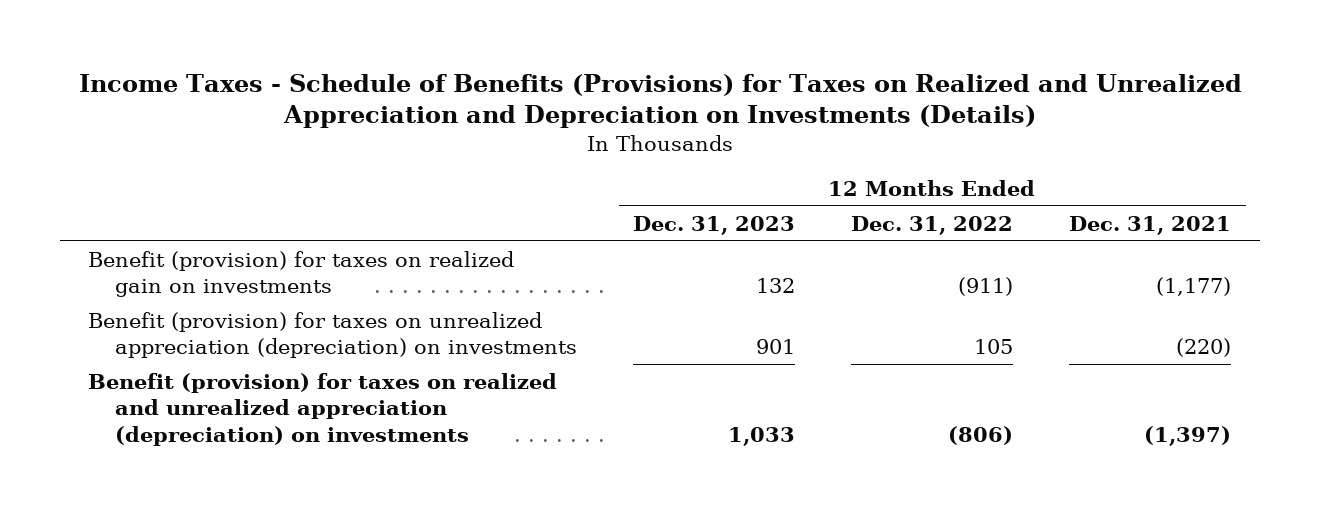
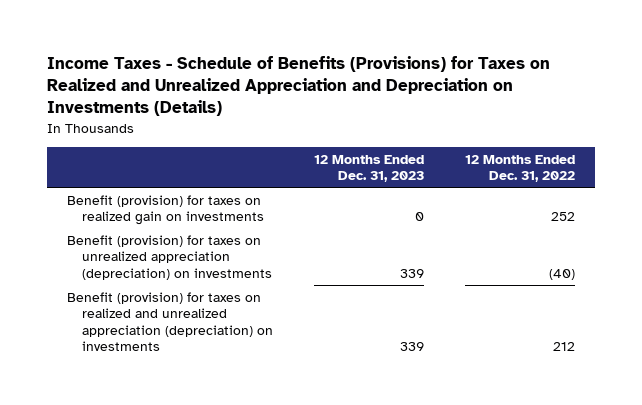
[1069,215,1232,235] Dec. 31, 2021 -> none
[755,278,795,294] 132 -> [414,212,424,222] 0
[958,277,1014,297] (911) -> [550,212,575,222] 252
[755,339,795,355] 901 -> [399,268,424,278] 339
[974,339,1014,355] 105 -> [548,268,575,280] (40)
[727,426,795,446] 1,033 -> [399,342,424,352] 339
[948,425,1014,445] (806) -> [552,342,575,352] 212

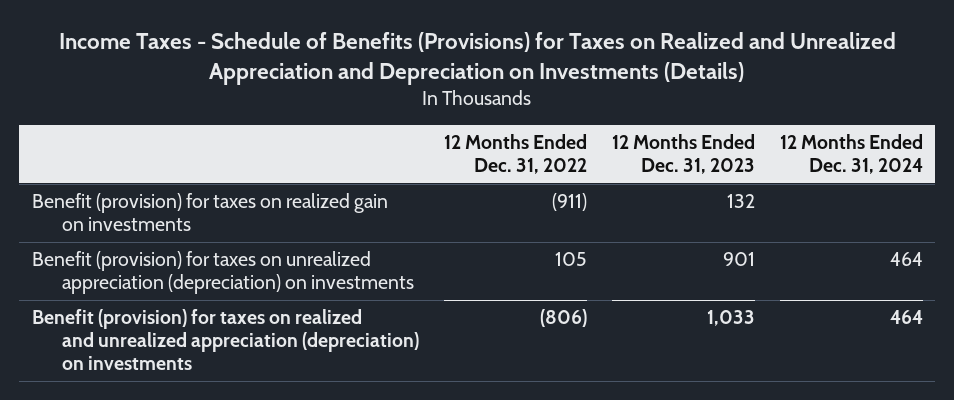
none -> [779,134,923,174] 12 Months Ended Dec. 31, 2024
[414,212,424,222] 0 -> [726,194,755,209] 132
[550,212,575,222] 252 -> [551,193,587,212] (911)
[399,268,424,278] 339 -> [722,252,755,267] 901
[548,268,575,280] (40) -> [554,252,587,267] 105
[399,342,424,352] 339 -> [706,310,755,327] 1,033
[552,342,575,352] 212 -> [539,309,587,328] (806)

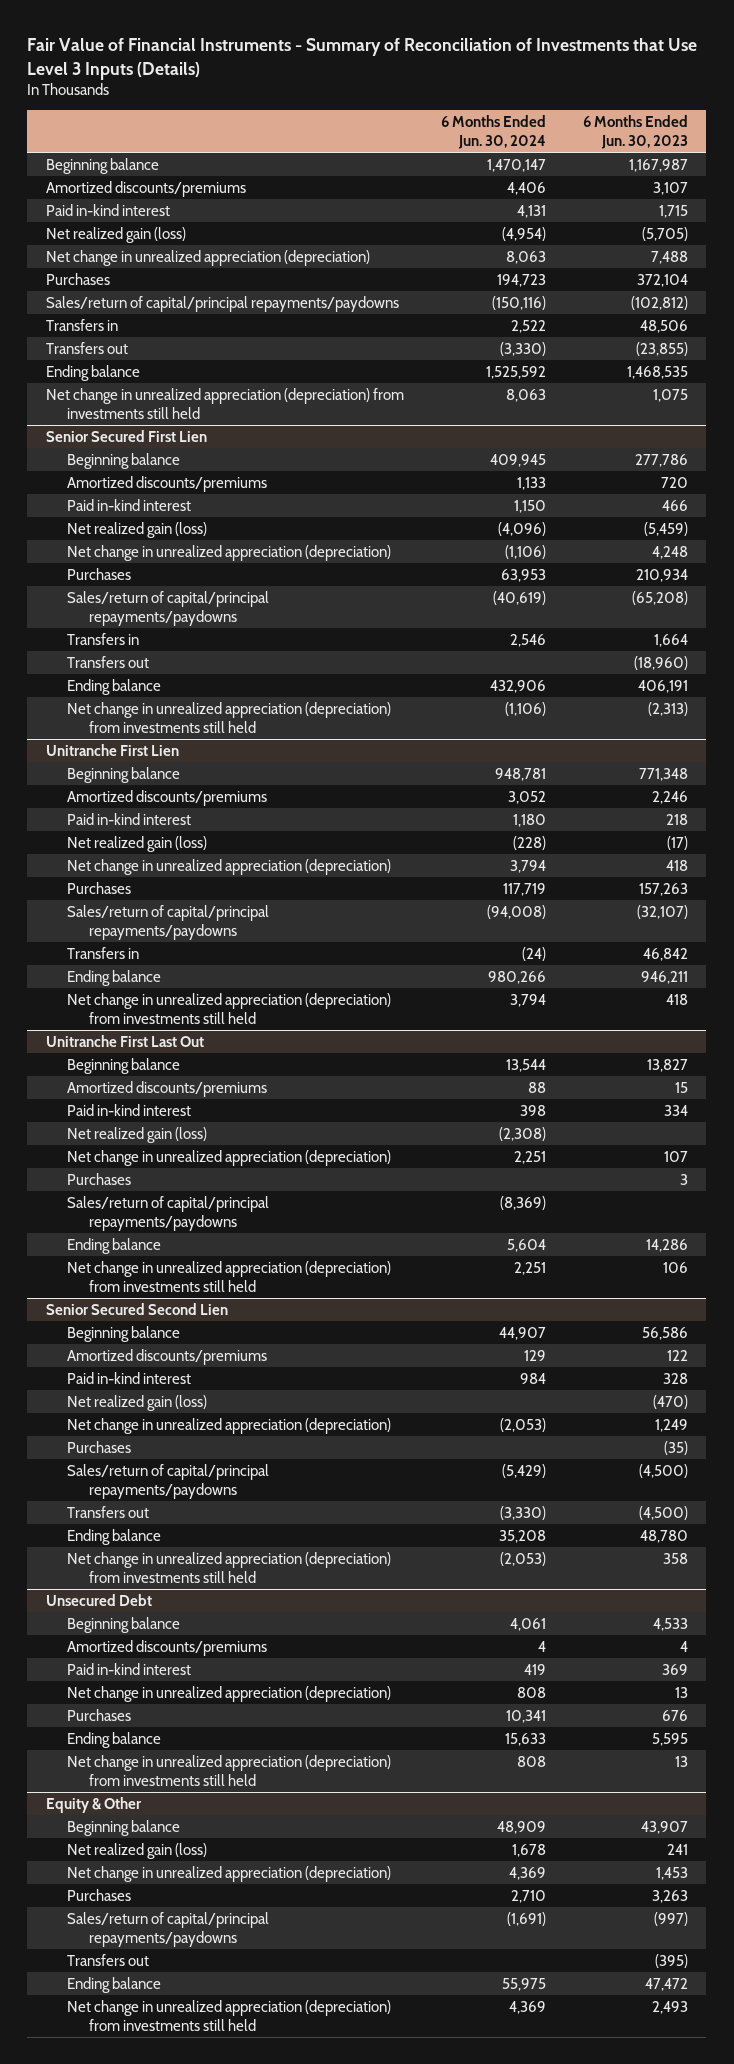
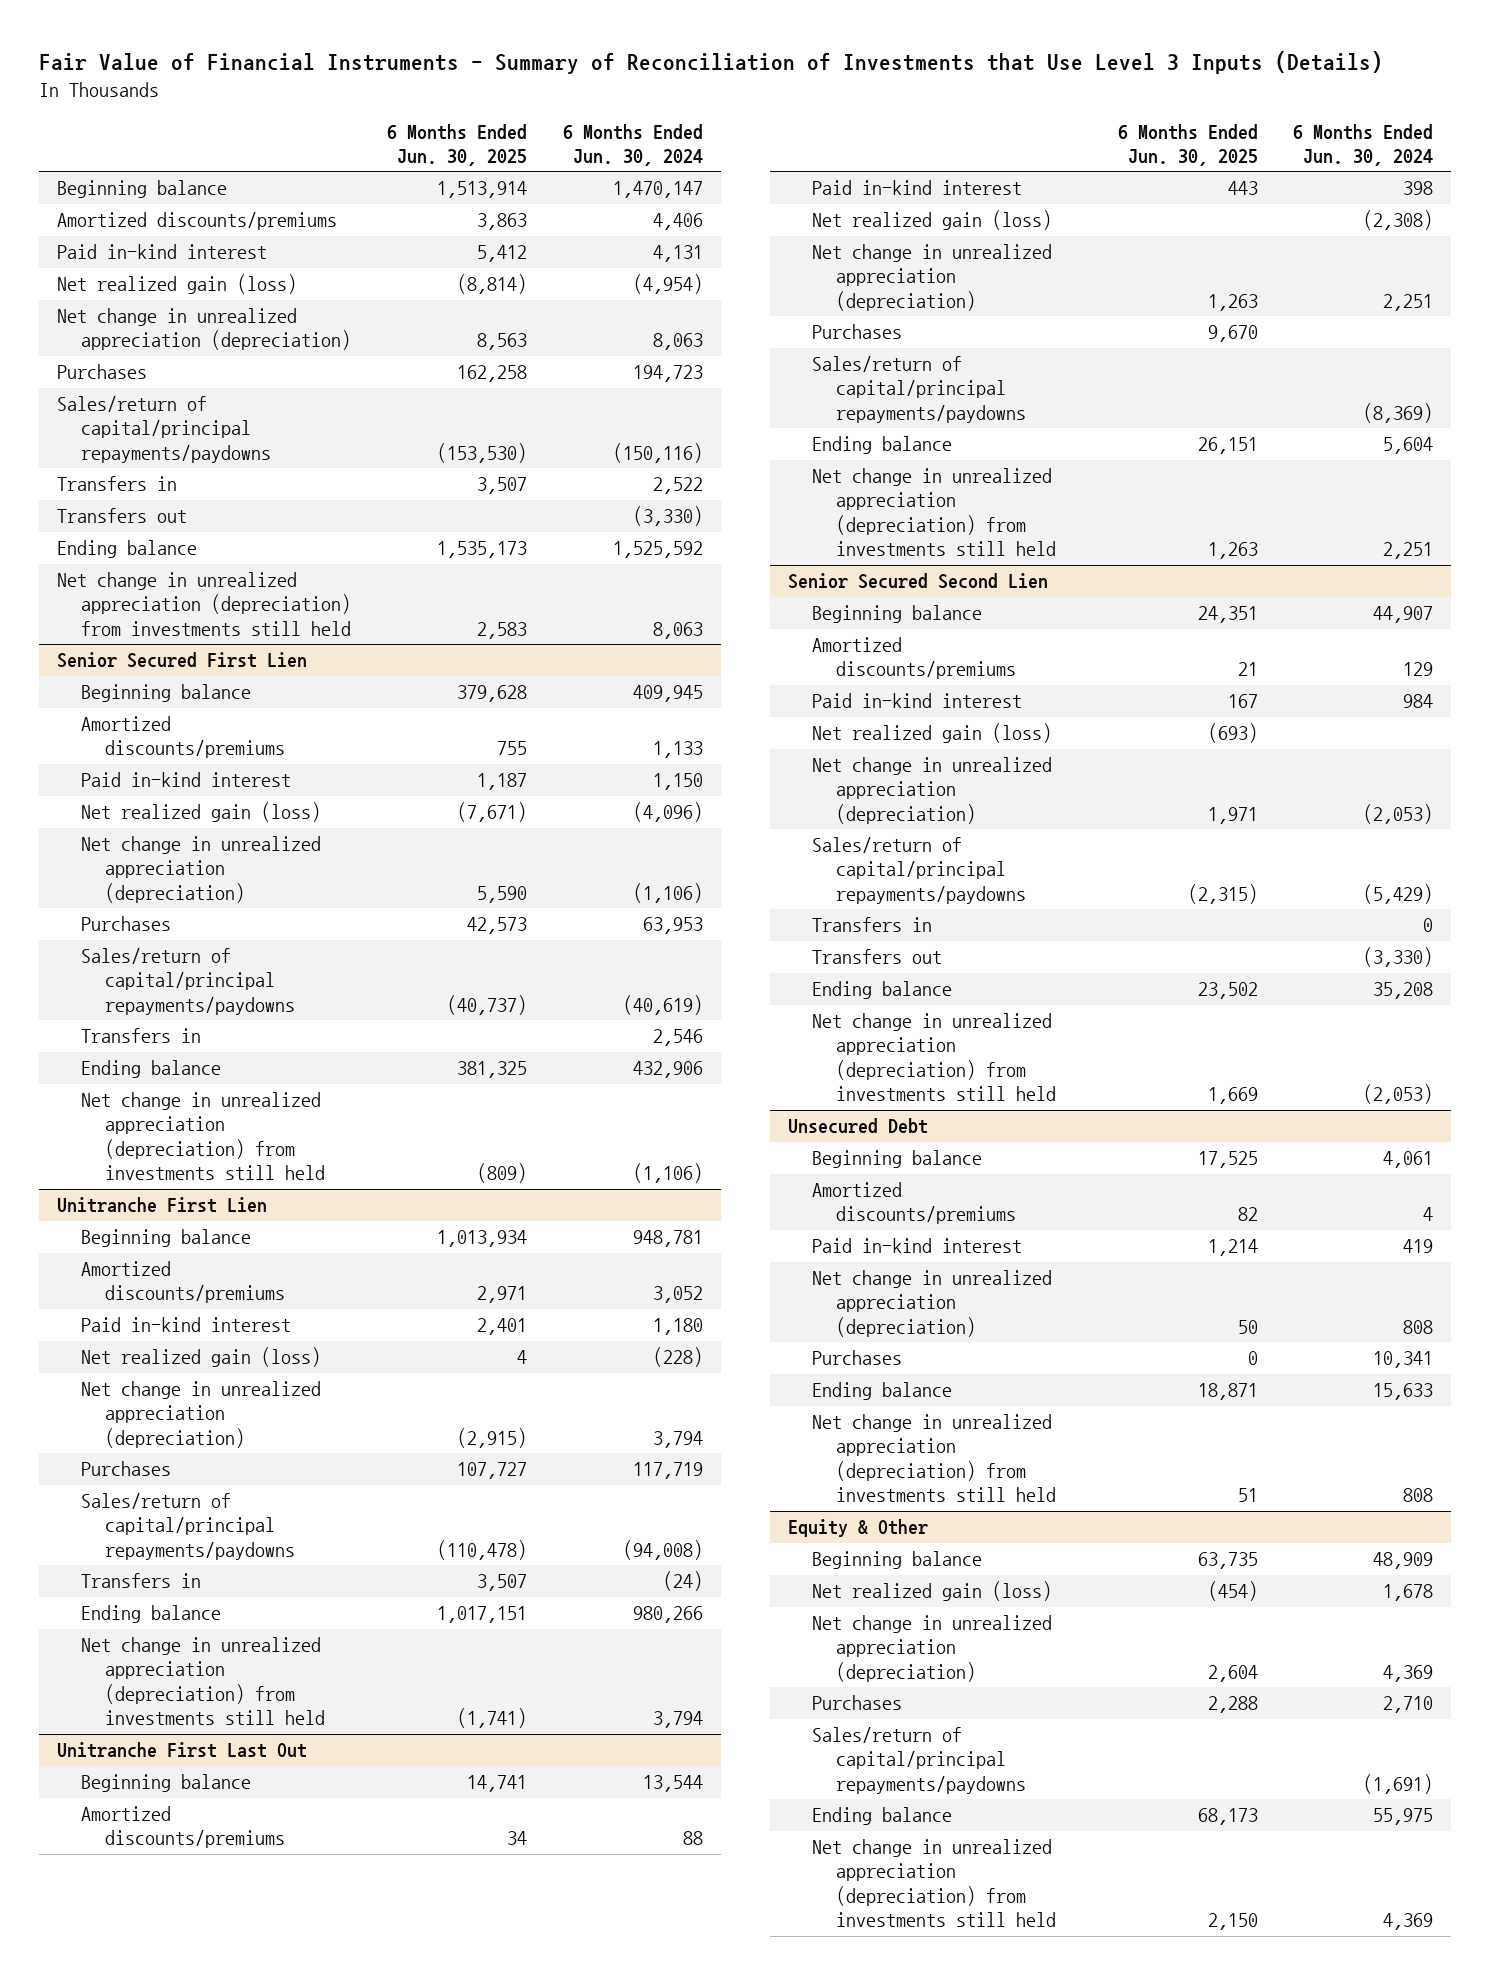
[582,115,688,149] 6 Months Ended Jun. 30, 2023 -> none
none -> [386,123,527,166] 6 Months Ended Jun. 30, 2025
[67,656,150,669] Transfers out -> none
[67,1441,132,1454] Purchases -> none
none -> [811,917,932,933] Transfers in
[67,1954,150,1967] Transfers out -> none

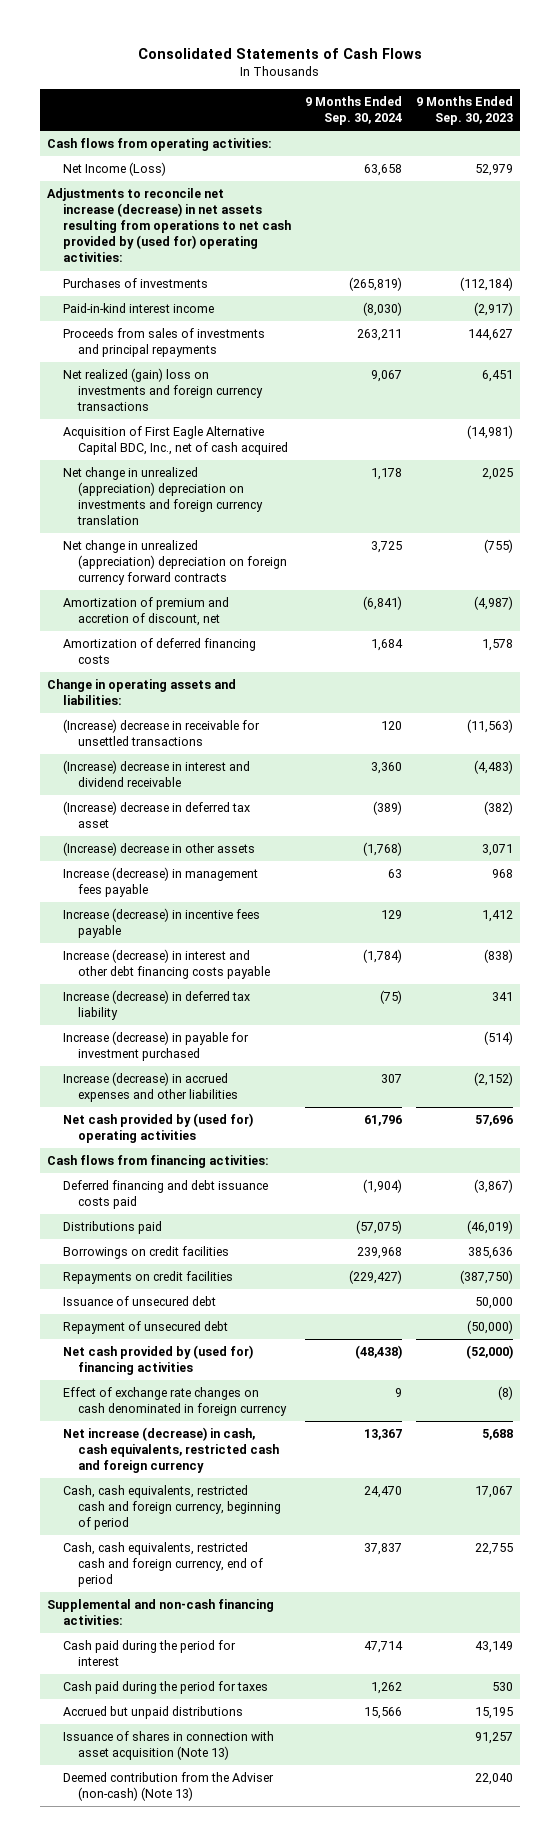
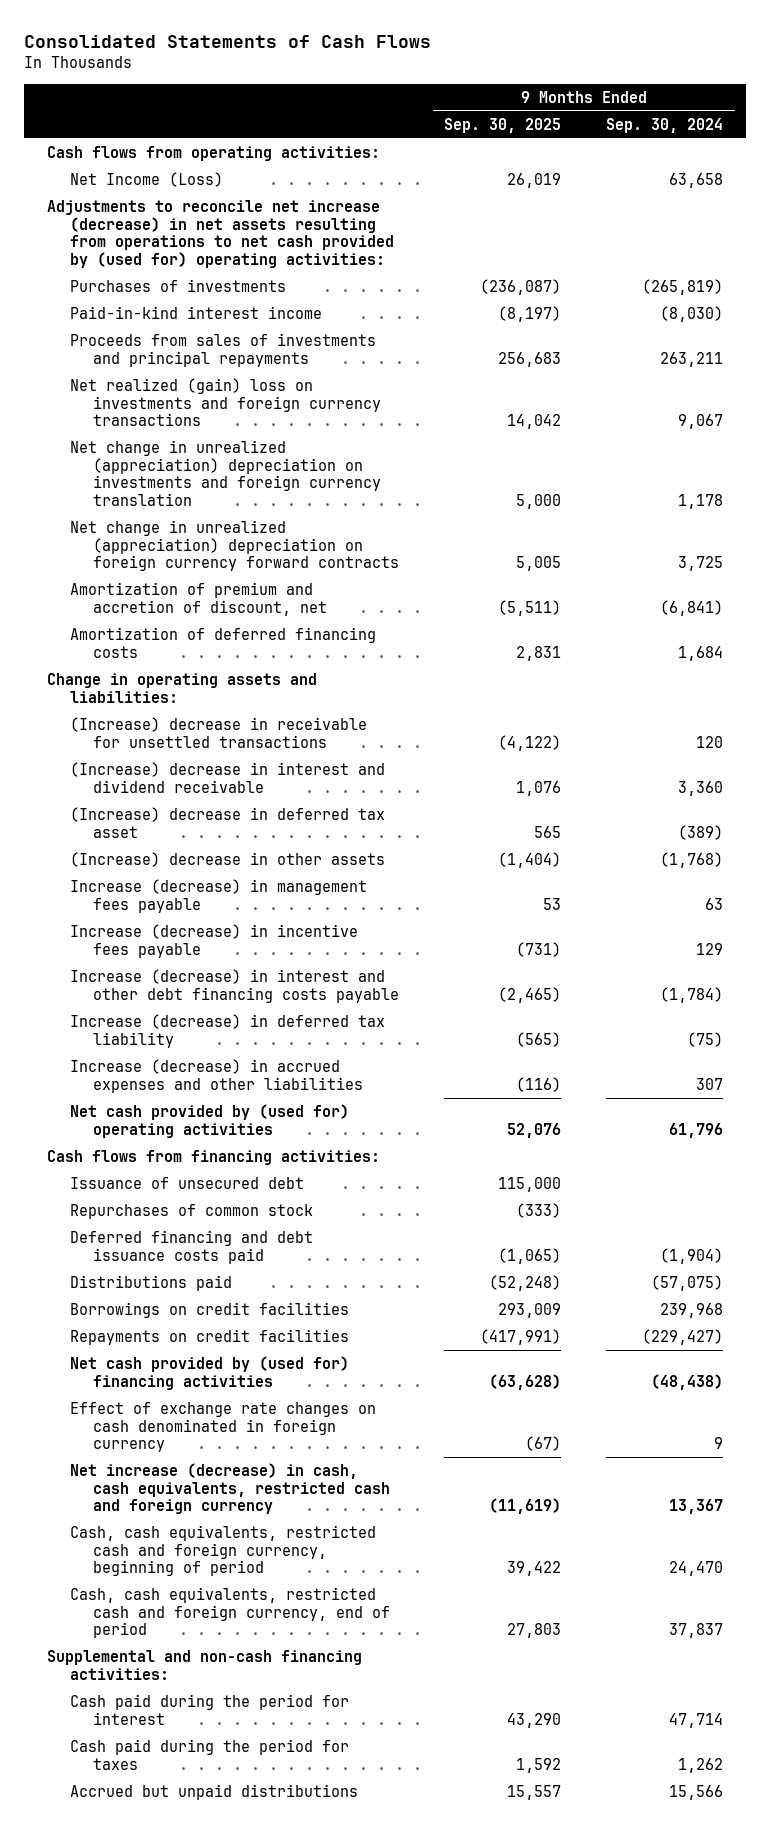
[416,95,514,125] 9 Months Ended Sep. 30, 2023 -> none
none -> [444,117,562,133] Sep. 30, 2025
[62,426,289,456] Acquisition of First Eagle Alternative Capital BDC, Inc., net of cash acquired -> none
[62,1031,249,1062] Increase (decrease) in payable for investment purchased -> none
[62,1296,216,1307] Issuance of unsecured debt -> [70,1177,305,1190] Issuance of unsecured debt
none -> [70,1204,314,1220] Repurchases of common stock
[62,1321,228,1335] Repayment of unsecured debt -> none
[62,1731,274,1761] Issuance of shares in connection with asset acquisition (Note 13) -> none
[62,1772,274,1802] Deemed contribution from the Adviser (non-cash) (Note 13) -> none

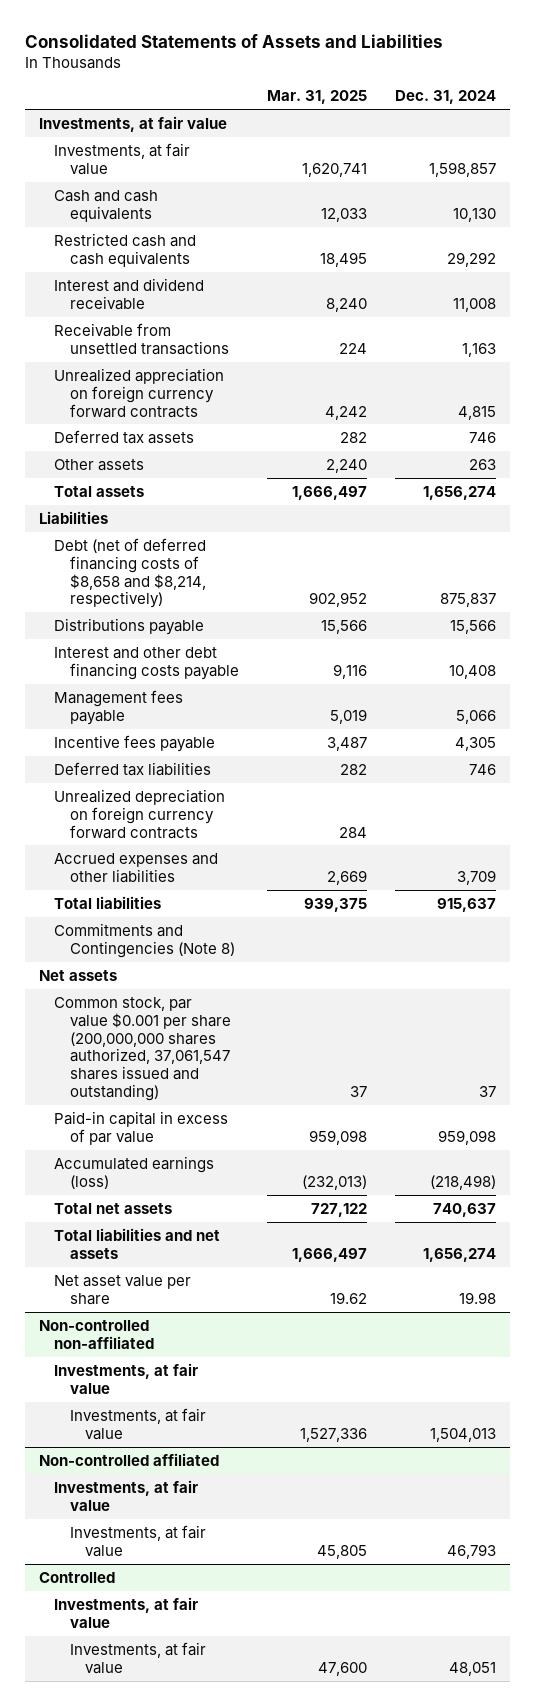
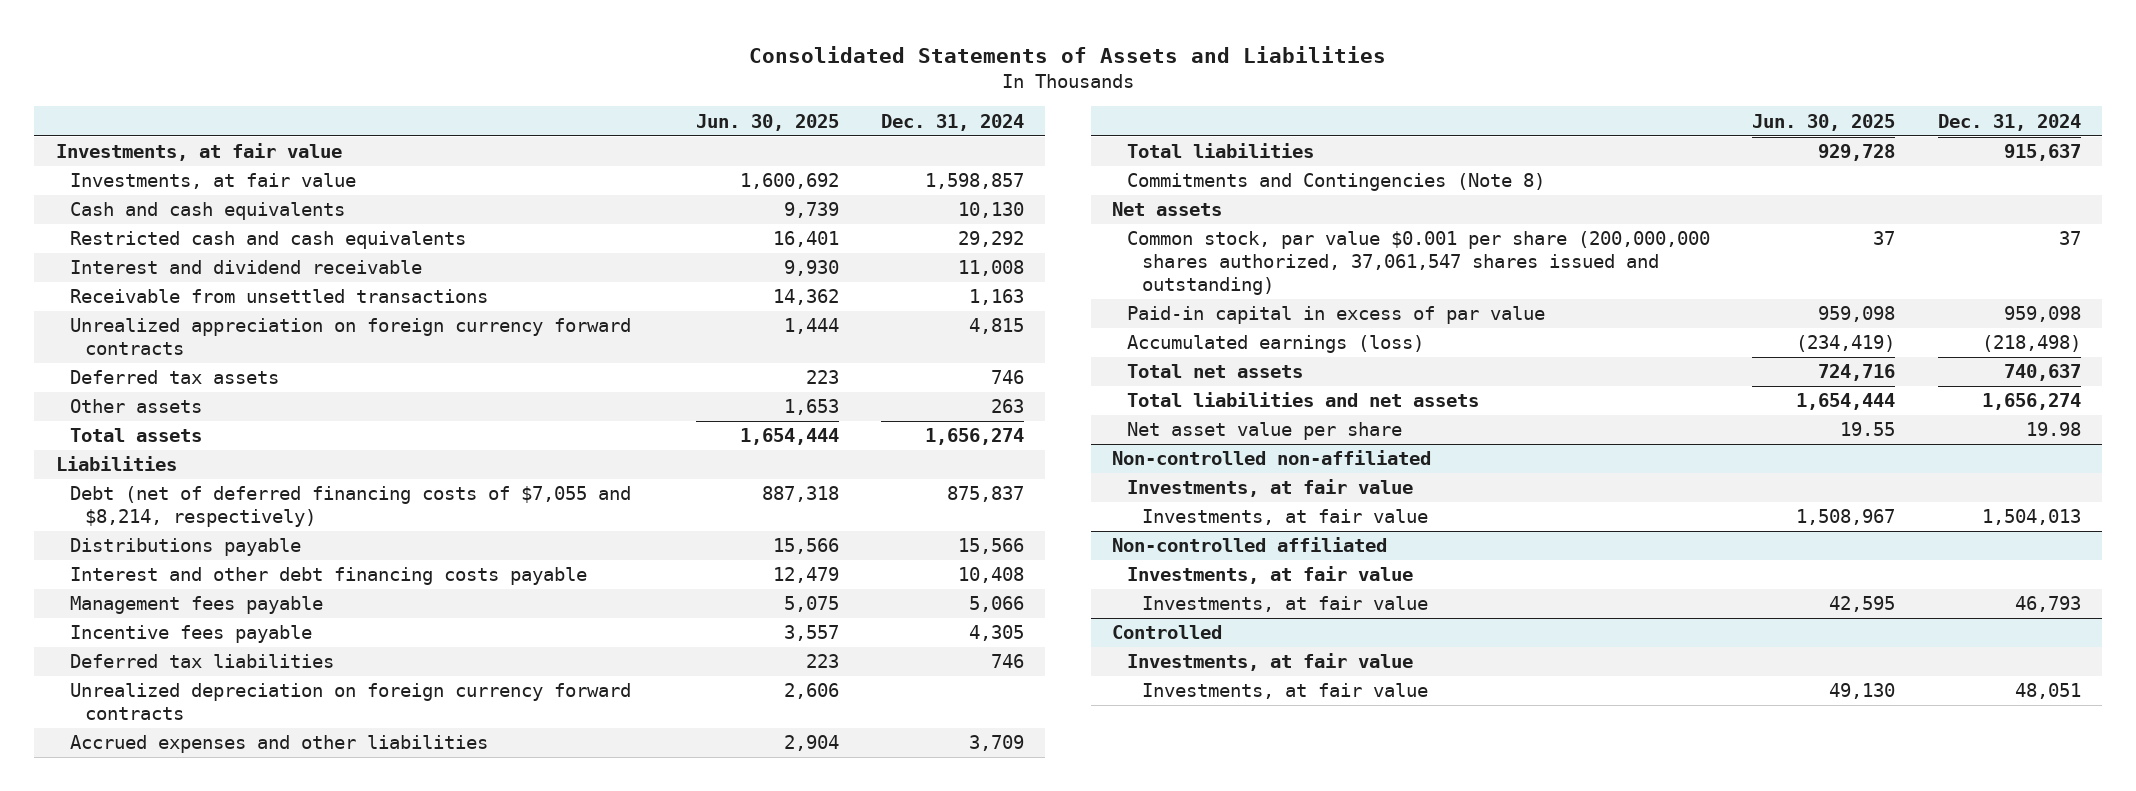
[266,90,367,105] Mar. 31, 2025 -> none
none -> [695,113,839,131] Jun. 30, 2025
[54,537,207,609] Debt (net of deferred financing costs of $8,658 and $8,214, respectively) -> [70,486,632,528] Debt (net of deferred financing costs of $7,055 and $8,214, respectively)

